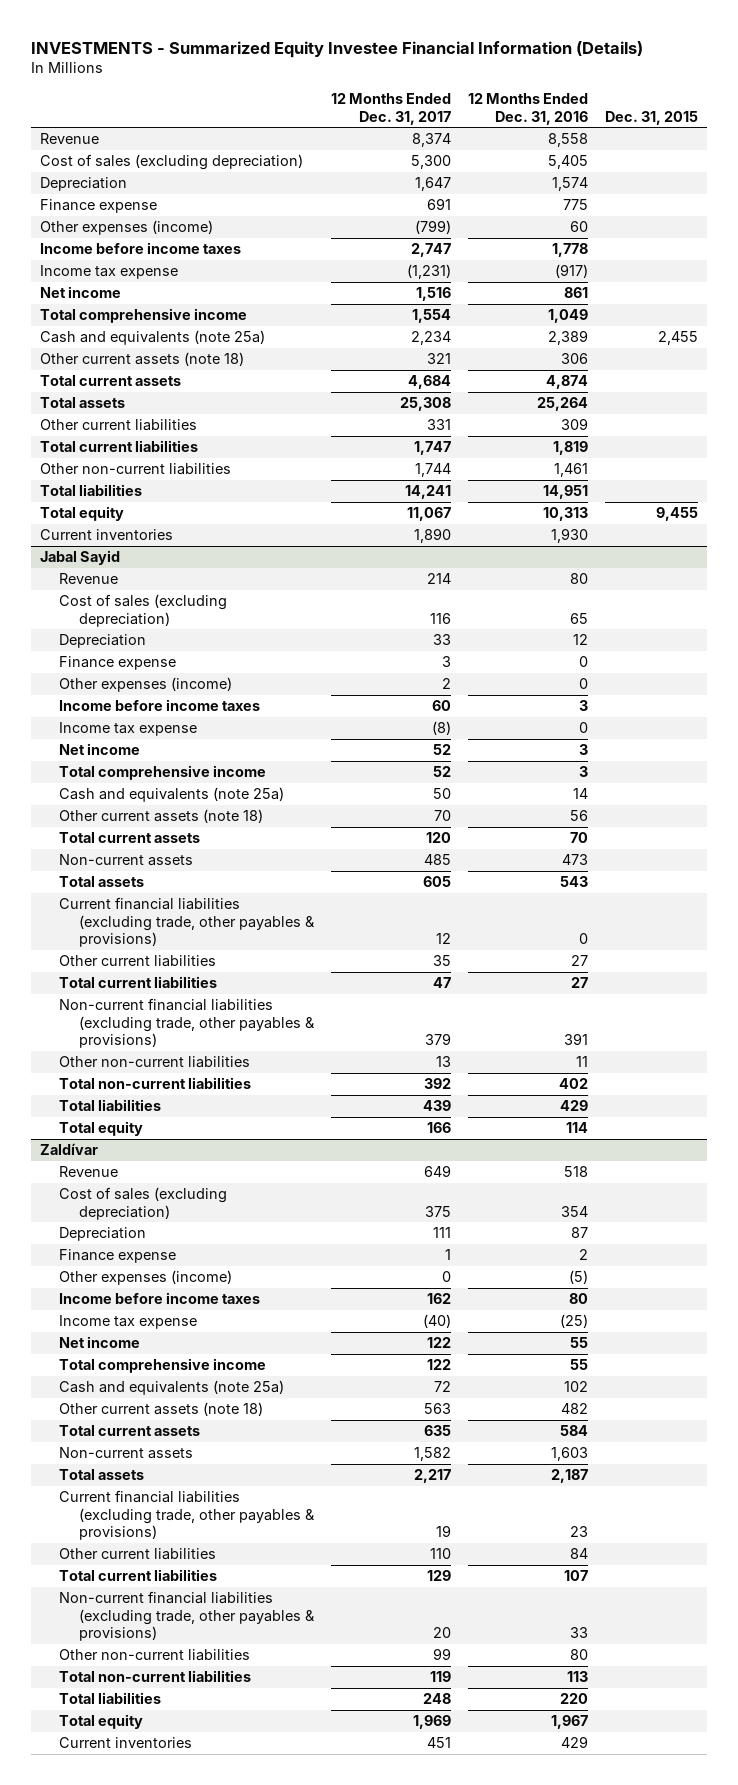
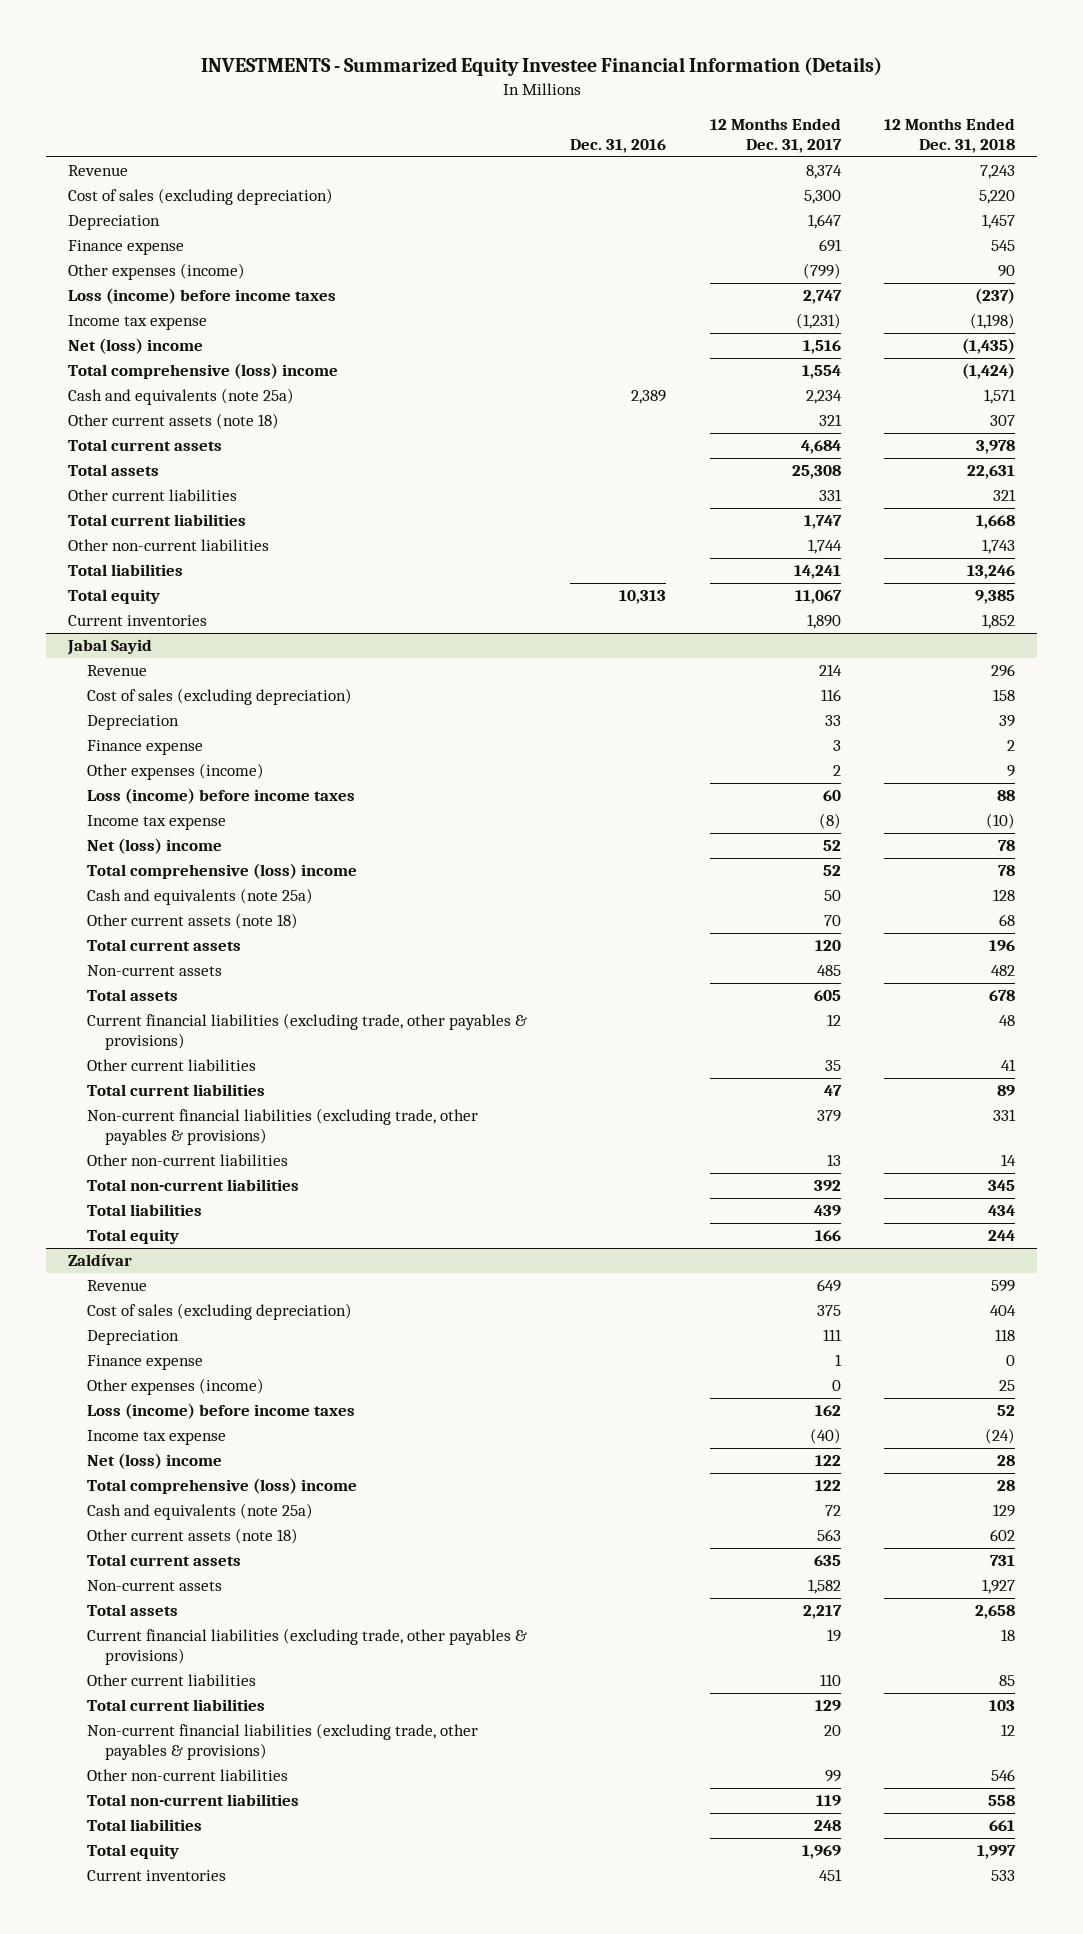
[468,93,589,125] 12 Months Ended Dec. 31, 2016 -> none
[605,110,699,125] Dec. 31, 2015 -> none
none -> [570,138,667,153] Dec. 31, 2016
none -> [884,117,1016,153] 12 Months Ended Dec. 31, 2018
[39,242,241,255] Income before income taxes -> [68,288,337,305] Loss (income) before income taxes
[39,286,121,299] Net income -> [68,338,204,355] Net (loss) income
[39,308,247,324] Total comprehensive income -> [68,363,339,380] Total comprehensive (loss) income
[59,699,261,712] Income before income taxes -> [86,788,355,805] Loss (income) before income taxes
[59,743,141,756] Net income -> [86,838,222,855] Net (loss) income
[59,765,267,781] Total comprehensive income -> [86,863,357,880] Total comprehensive (loss) income
[59,1292,261,1305] Income before income taxes -> [86,1403,355,1420] Loss (income) before income taxes
[59,1336,141,1349] Net income -> [86,1453,222,1470] Net (loss) income
[59,1358,267,1374] Total comprehensive income -> [86,1478,357,1495] Total comprehensive (loss) income

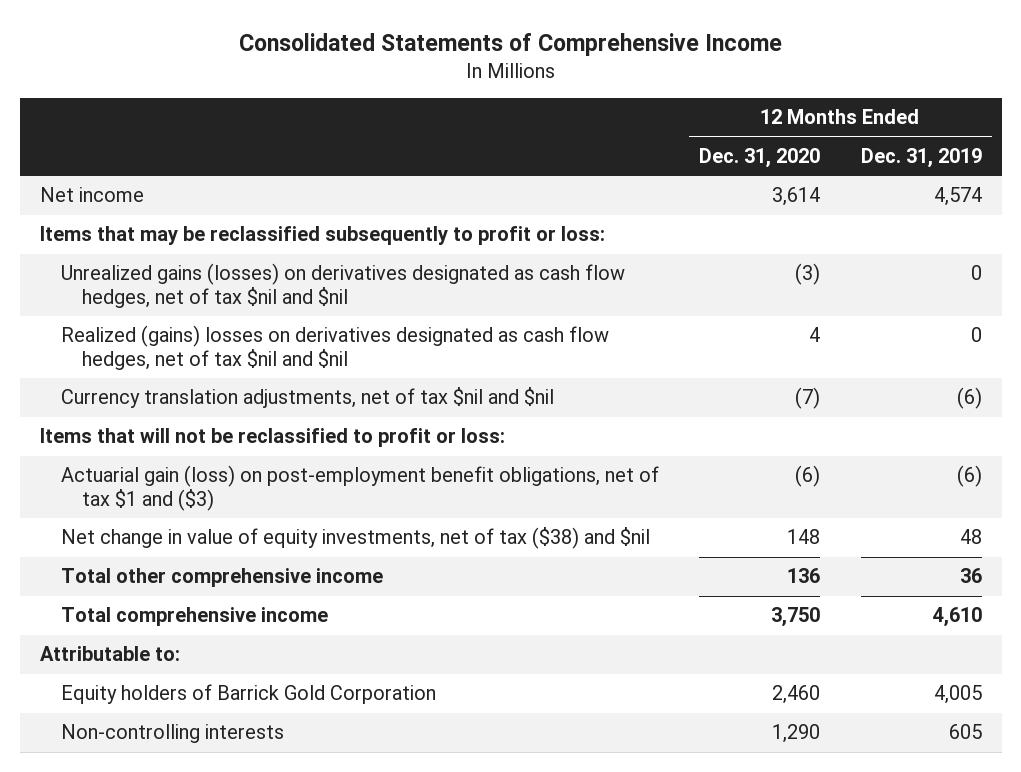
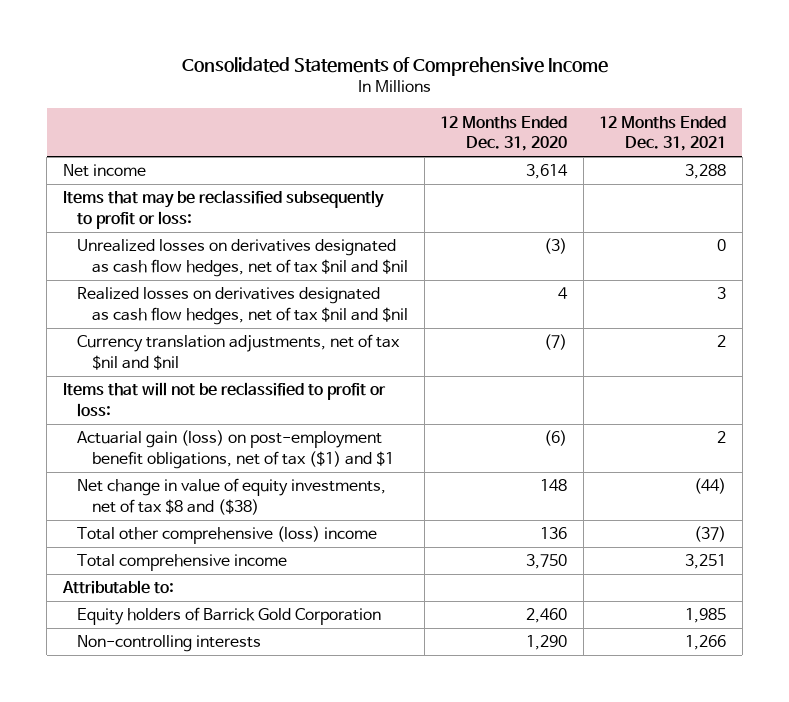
[860,147,982,168] Dec. 31, 2019 -> none
none -> [599,115,727,152] 12 Months Ended Dec. 31, 2021
[60,263,625,309] Unrealized gains (losses) on derivatives designated as cash flow hedges, net of tax $nil and $nil -> [77,239,409,277] Unrealized losses on derivatives designated as cash flow hedges, net of tax $nil and $nil
[60,325,609,371] Realized (gains) losses on derivatives designated as cash flow hedges, net of tax $nil and $nil -> [77,287,409,325] Realized losses on derivatives designated as cash flow hedges, net of tax $nil and $nil
[60,465,659,512] Actuarial gain (loss) on post-employment benefit obligations, net of tax $1 and ($3) -> [77,430,395,469] Actuarial gain (loss) on post-employment benefit obligations, net of tax ($1) and $1
[60,527,650,550] Net change in value of equity investments, net of tax ($38) and $nil -> [77,478,387,515] Net change in value of equity investments, net of tax $8 and ($38)
[60,568,383,588] Total other comprehensive income -> [77,526,378,545] Total other comprehensive (loss) income

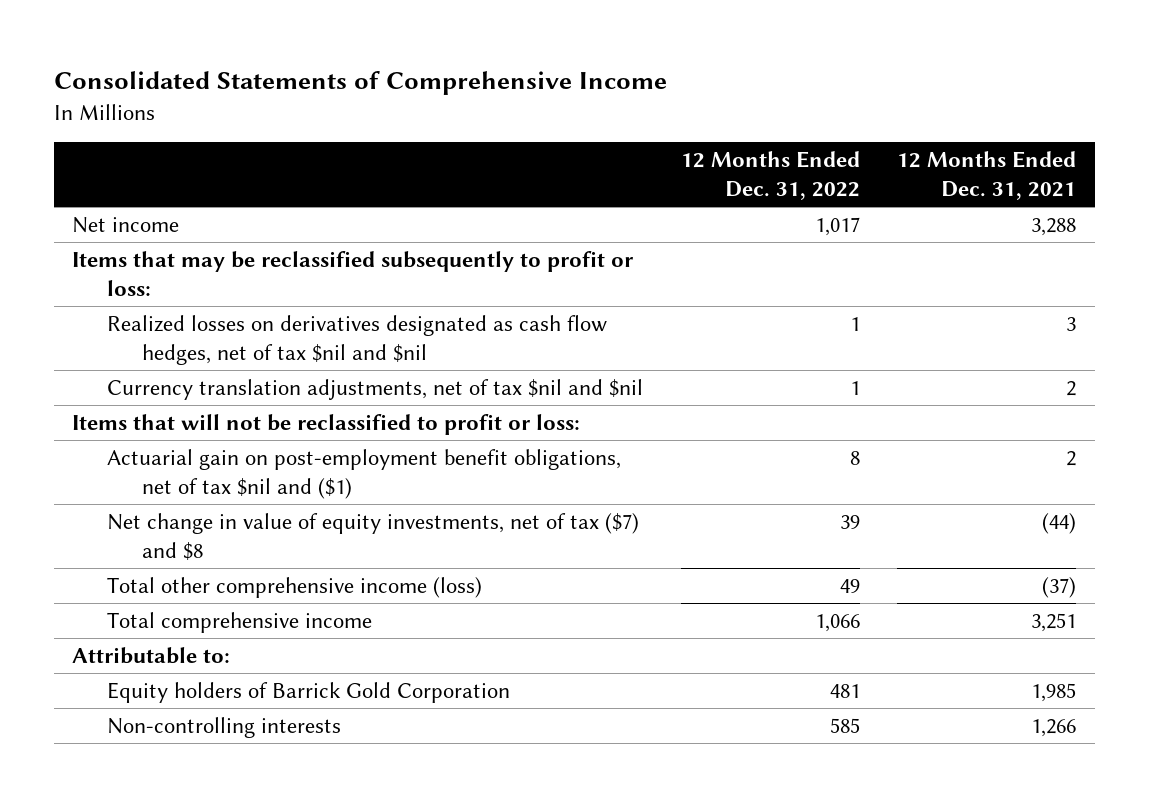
[440,115,568,152] 12 Months Ended Dec. 31, 2020 -> none
none -> [680,151,860,201] 12 Months Ended Dec. 31, 2022
[77,239,409,277] Unrealized losses on derivatives designated as cash flow hedges, net of tax $nil and $nil -> none
[77,430,395,469] Actuarial gain (loss) on post-employment benefit obligations, net of tax ($1) and $1 -> [107,448,622,499] Actuarial gain on post-employment benefit obligations, net of tax $nil and ($1)
[77,478,387,515] Net change in value of equity investments, net of tax $8 and ($38) -> [107,512,640,560] Net change in value of equity investments, net of tax ($7) and $8
[77,526,378,545] Total other comprehensive (loss) income -> [107,576,483,598] Total other comprehensive income (loss)

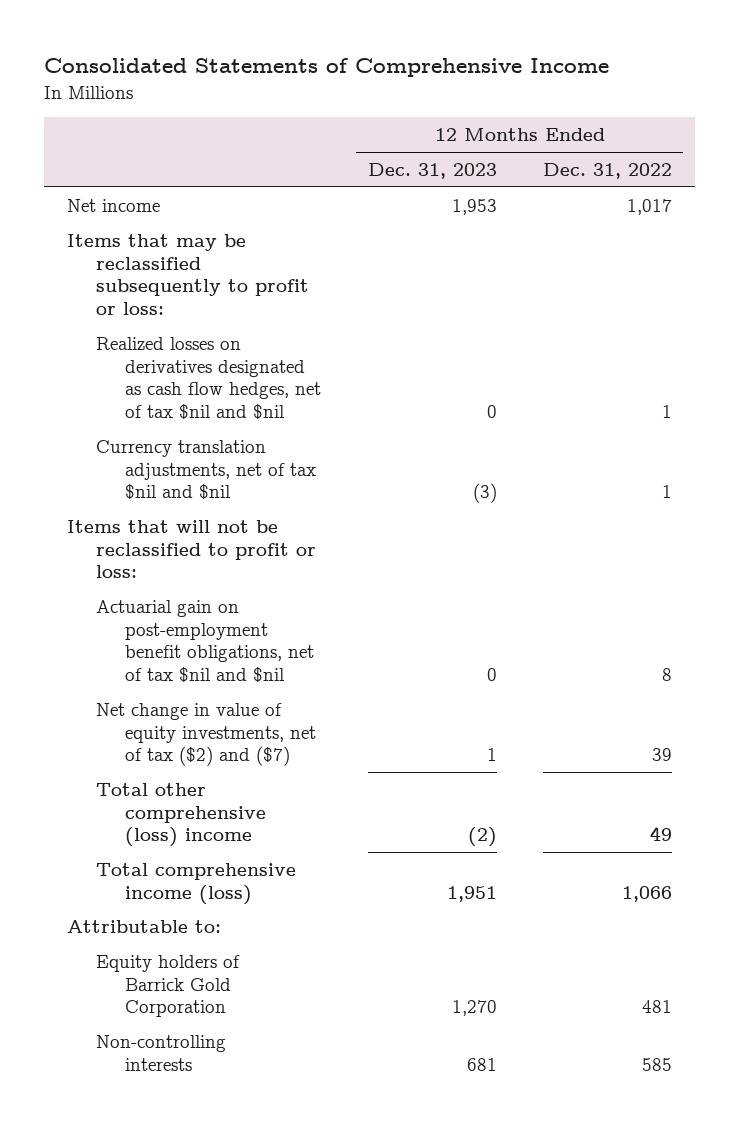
[897,151,1077,201] 12 Months Ended Dec. 31, 2021 -> none
none -> [367,162,497,179] Dec. 31, 2023
[107,448,622,499] Actuarial gain on post-employment benefit obligations, net of tax $nil and ($1) -> [96,599,315,684] Actuarial gain on post-employment benefit obligations, net of tax $nil and $nil
[107,512,640,560] Net change in value of equity investments, net of tax ($7) and $8 -> [96,702,317,767] Net change in value of equity investments, net of tax ($2) and ($7)
[107,576,483,598] Total other comprehensive income (loss) -> [96,782,267,848] Total other comprehensive (loss) income
[107,611,373,633] Total comprehensive income -> [96,862,297,905] Total comprehensive income (loss)

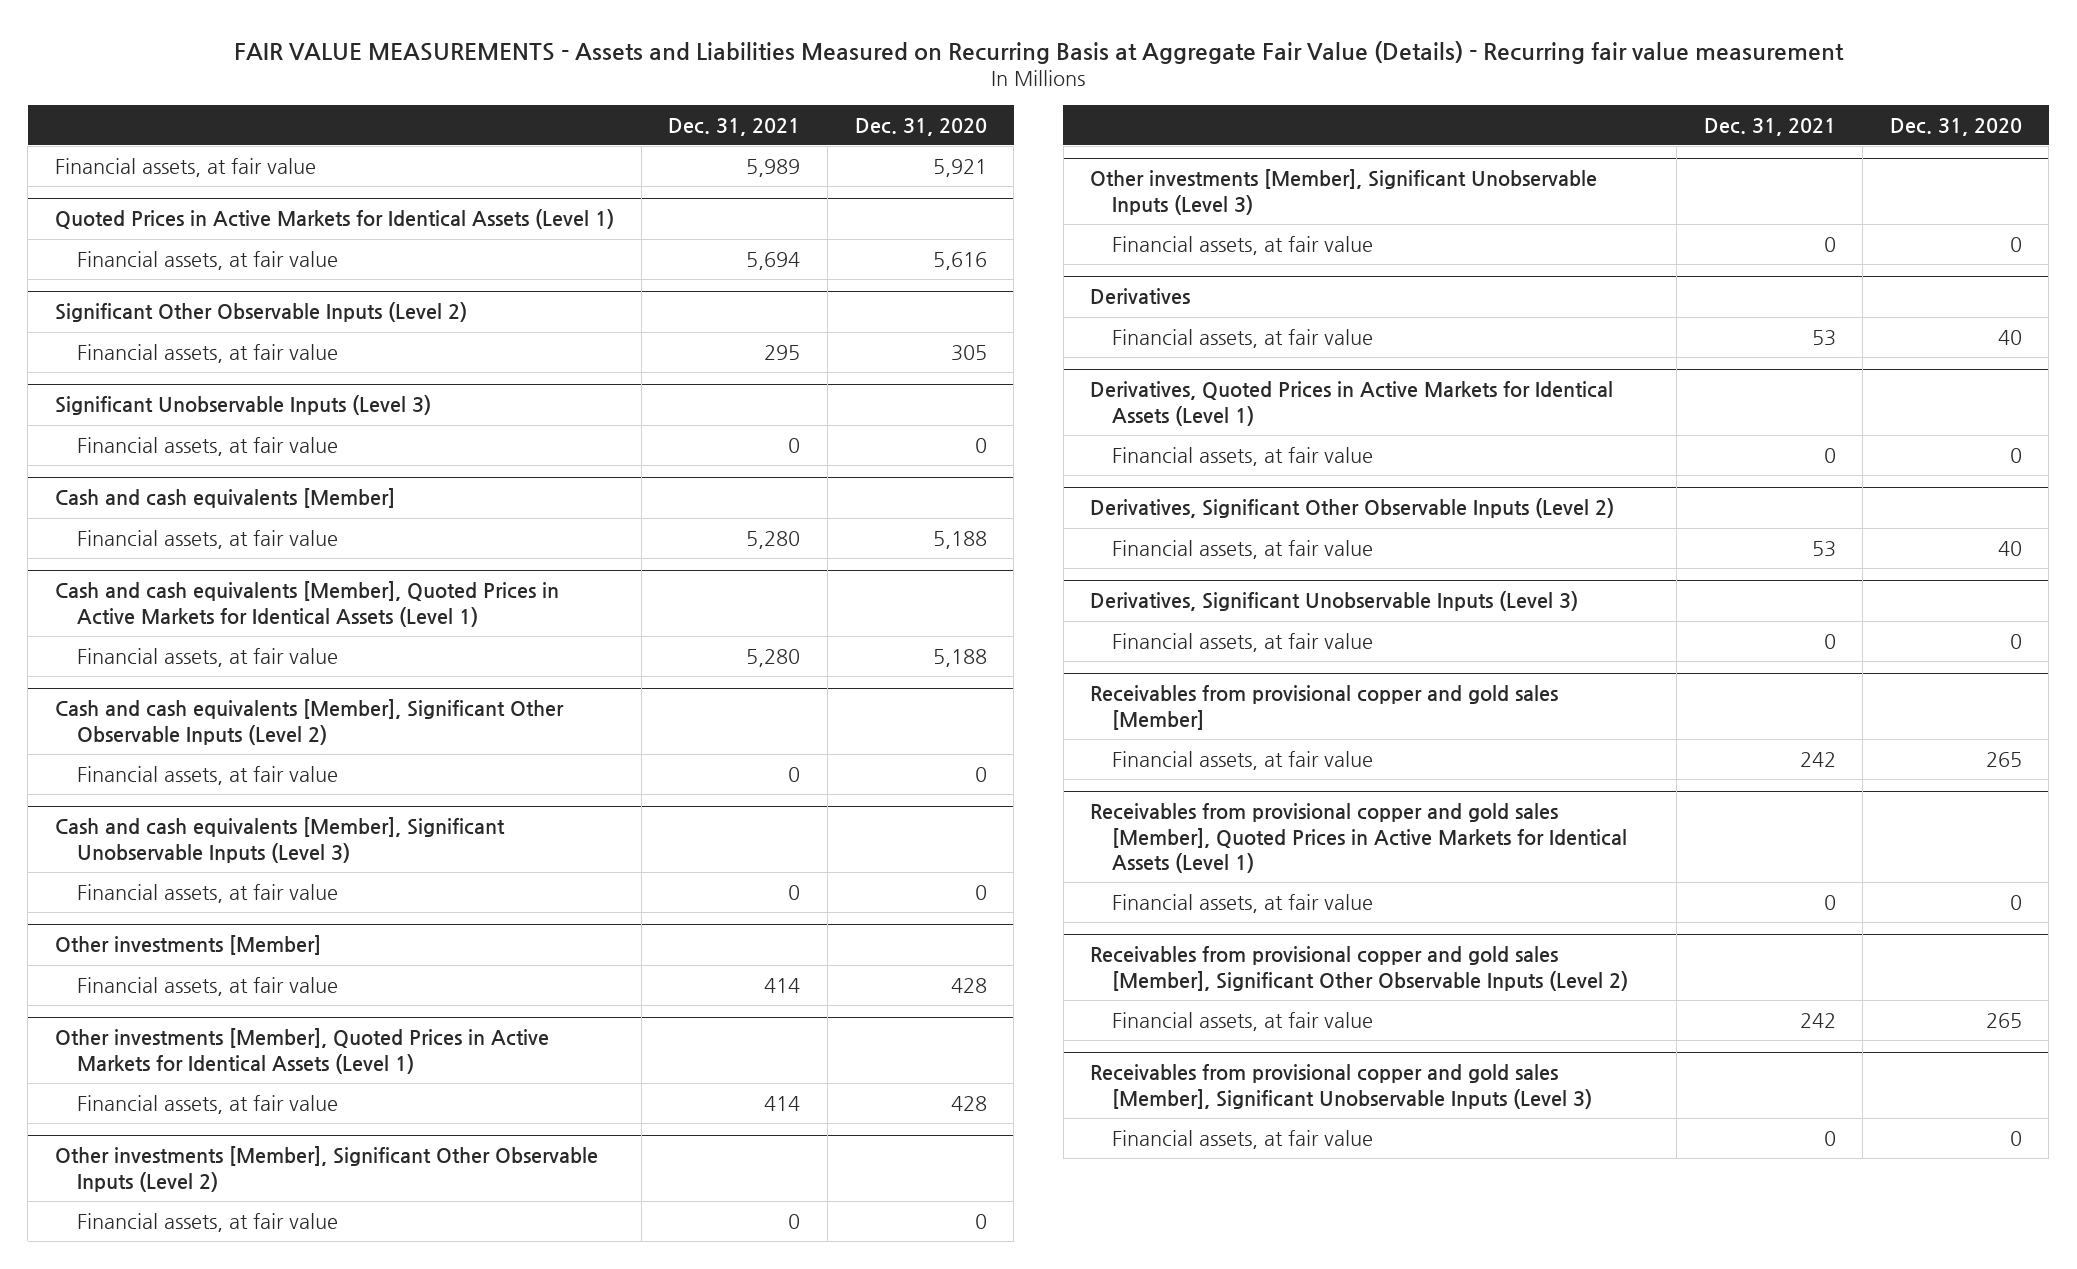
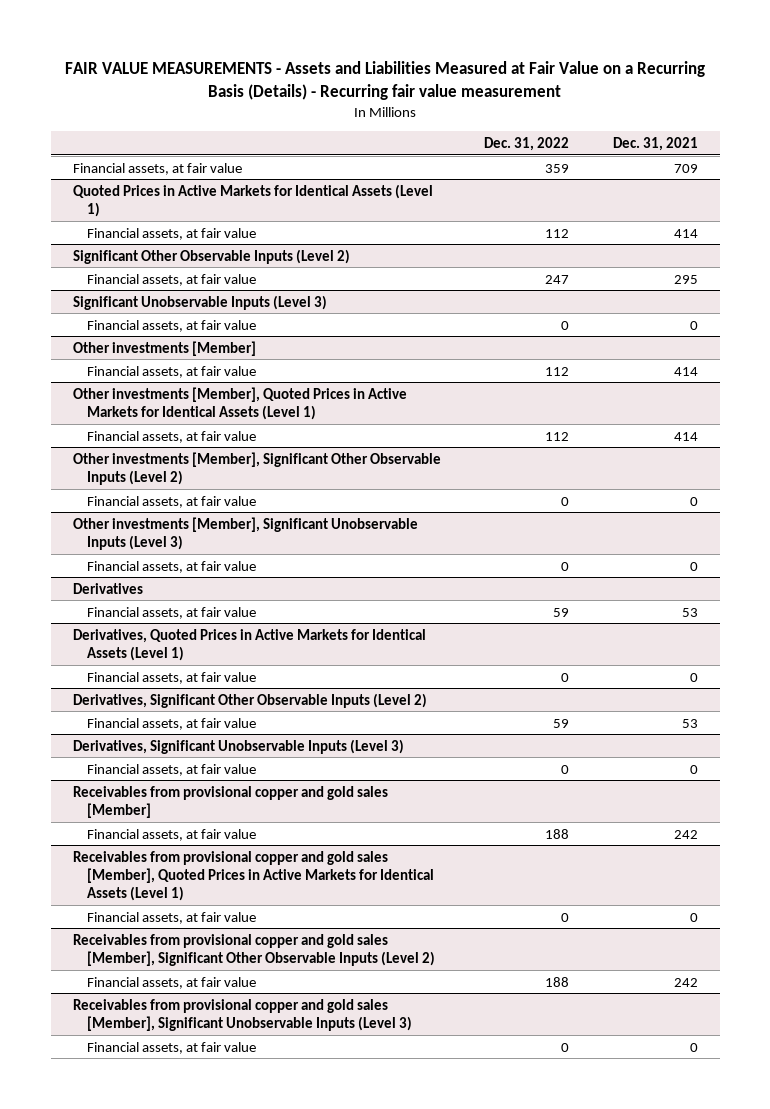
[234,40,1845,64] FAIR VALUE MEASUREMENTS - Assets and Liabilities Measured on Recurring Basis at Aggregate Fair Value (Details) - Recurring fair value measurement -> [65,60,706,100] FAIR VALUE MEASUREMENTS - Assets and Liabilities Measured at Fair Value on a Recurring Basis (Details) - Recurring fair value measurement
[854,117,987,136] Dec. 31, 2020 -> none
none -> [484,136,570,151] Dec. 31, 2022
[746,158,801,177] 5,989 -> [673,163,698,173] 709
[746,251,801,270] 5,694 -> [673,228,698,238] 414
[55,488,396,509] Cash and cash equivalents [Member] -> none
[76,529,338,549] Financial assets, at fair value -> none
[55,581,560,627] Cash and cash equivalents [Member], Quoted Prices in Active Markets for Identical Assets (Level 1) -> none
[76,647,338,667] Financial assets, at fair value -> none
[55,699,565,745] Cash and cash equivalents [Member], Significant Other Observable Inputs (Level 2) -> none
[76,765,338,785] Financial assets, at fair value -> none
[55,817,506,863] Cash and cash equivalents [Member], Significant Unobservable Inputs (Level 3) -> none
[76,883,338,903] Financial assets, at fair value -> none

